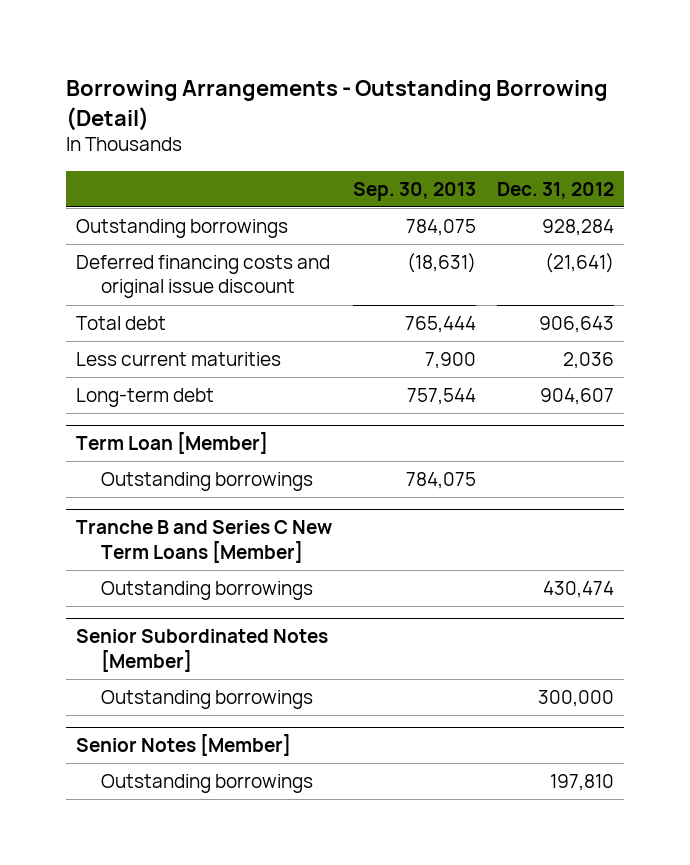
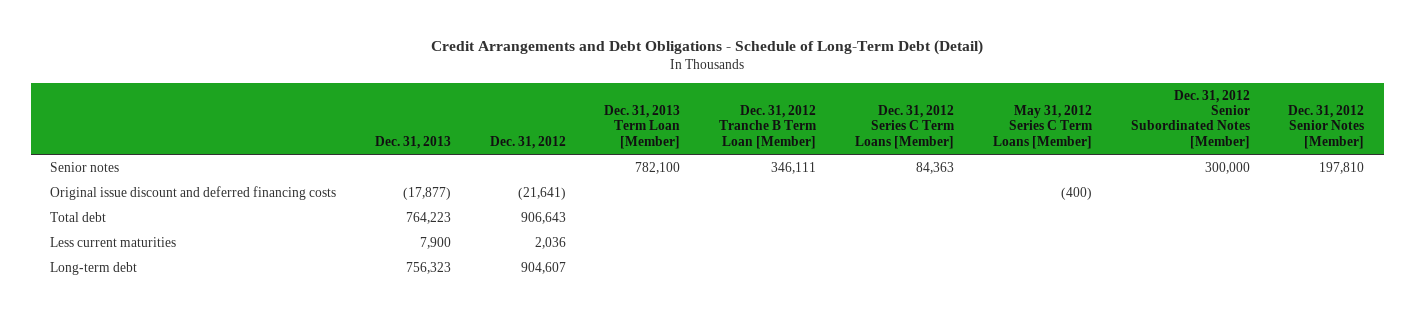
[66,79,609,131] Borrowing Arrangements - Outstanding Borrowing (Detail) -> [431,40,984,56] Credit Arrangements and Debt Obligations - Schedule of Long-Term Debt (Detail)
[353,181,477,201] Sep. 30, 2013 -> none
none -> [374,135,451,149] Dec. 31, 2013
none -> [604,104,681,149] Dec. 31, 2013 Term Loan [Member]
none -> [719,104,818,149] Dec. 31, 2012 Tranche B Term Loan [Member]
none -> [855,104,956,149] Dec. 31, 2012 Series C Term Loans [Member]
none -> [992,104,1093,149] May 31, 2012 Series C Term Loans [Member]
none -> [1130,89,1250,149] Dec. 31, 2012 Senior Subordinated Notes [Member]
none -> [1288,104,1365,149] Dec. 31, 2012 Senior Notes [Member]
[76,219,289,239] Outstanding borrowings -> none
none -> [50,161,120,172] Senior notes
[76,255,331,299] Deferred financing costs and original issue discount -> [50,185,337,200] Original issue discount and deferred financing costs
[76,432,269,455] Term Loan [Member] -> none
[101,472,314,492] Outstanding borrowings -> none
[76,520,333,563] Tranche B and Series C New Term Loans [Member] -> none
[101,581,314,601] Outstanding borrowings -> none
[76,629,329,672] Senior Subordinated Notes [Member] -> none
[101,690,314,710] Outstanding borrowings -> none
[76,734,292,757] Senior Notes [Member] -> none
[101,774,314,794] Outstanding borrowings -> none

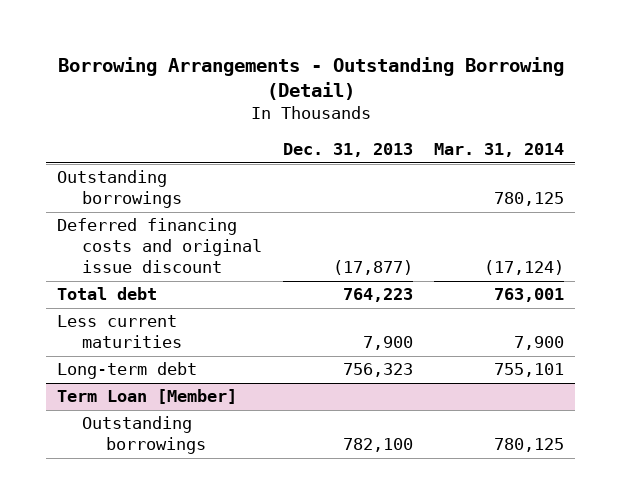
[431,40,984,56] Credit Arrangements and Debt Obligations - Schedule of Long-Term Debt (Detail) -> [57,56,564,101] Borrowing Arrangements - Outstanding Borrowing (Detail)
[489,135,566,149] Dec. 31, 2012 -> none
[604,104,681,149] Dec. 31, 2013 Term Loan [Member] -> none
[719,104,818,149] Dec. 31, 2012 Tranche B Term Loan [Member] -> none
[855,104,956,149] Dec. 31, 2012 Series C Term Loans [Member] -> none
[992,104,1093,149] May 31, 2012 Series C Term Loans [Member] -> none
[1130,89,1250,149] Dec. 31, 2012 Senior Subordinated Notes [Member] -> none
[1288,104,1365,149] Dec. 31, 2012 Senior Notes [Member] -> none
none -> [434,143,565,158] Mar. 31, 2014
[50,161,120,172] Senior notes -> none
none -> [56,170,182,209] Outstanding borrowings
[50,185,337,200] Original issue discount and deferred financing costs -> [56,218,262,274] Deferred financing costs and original issue discount
none -> [56,389,237,405] Term Loan [Member]
none -> [81,416,207,455] Outstanding borrowings

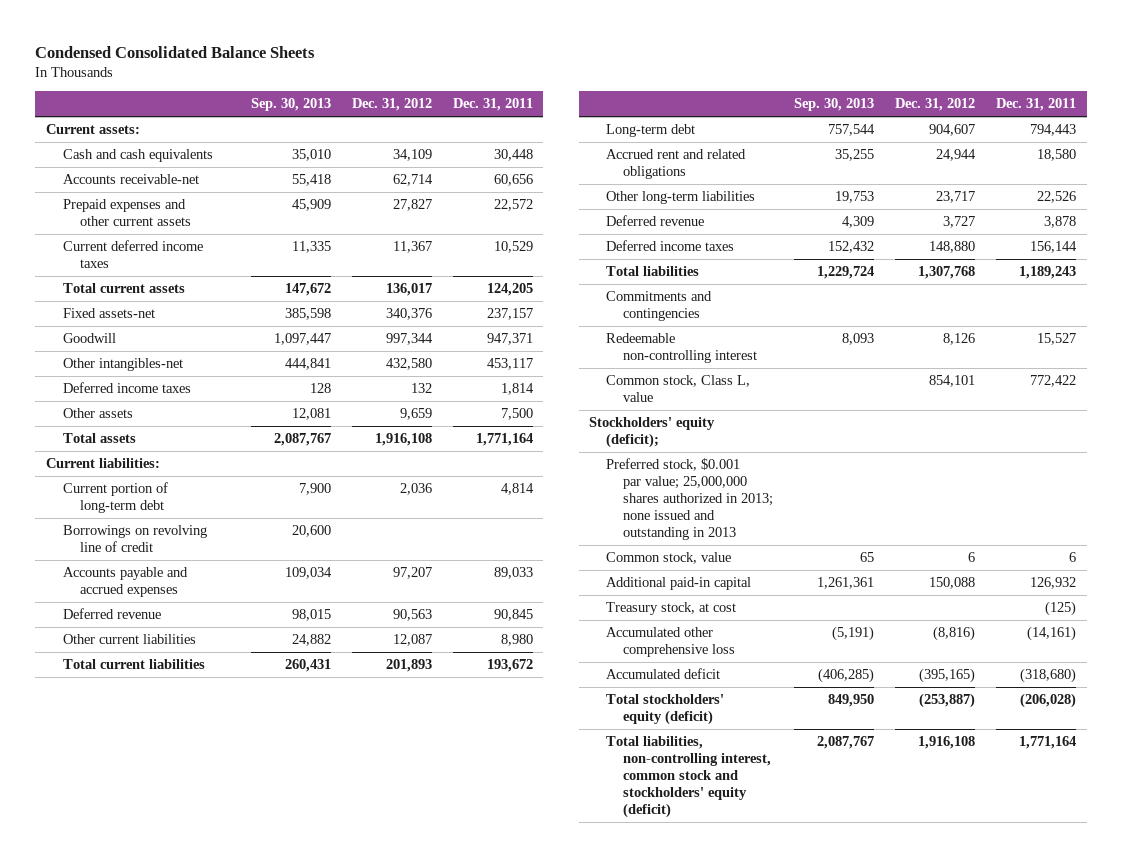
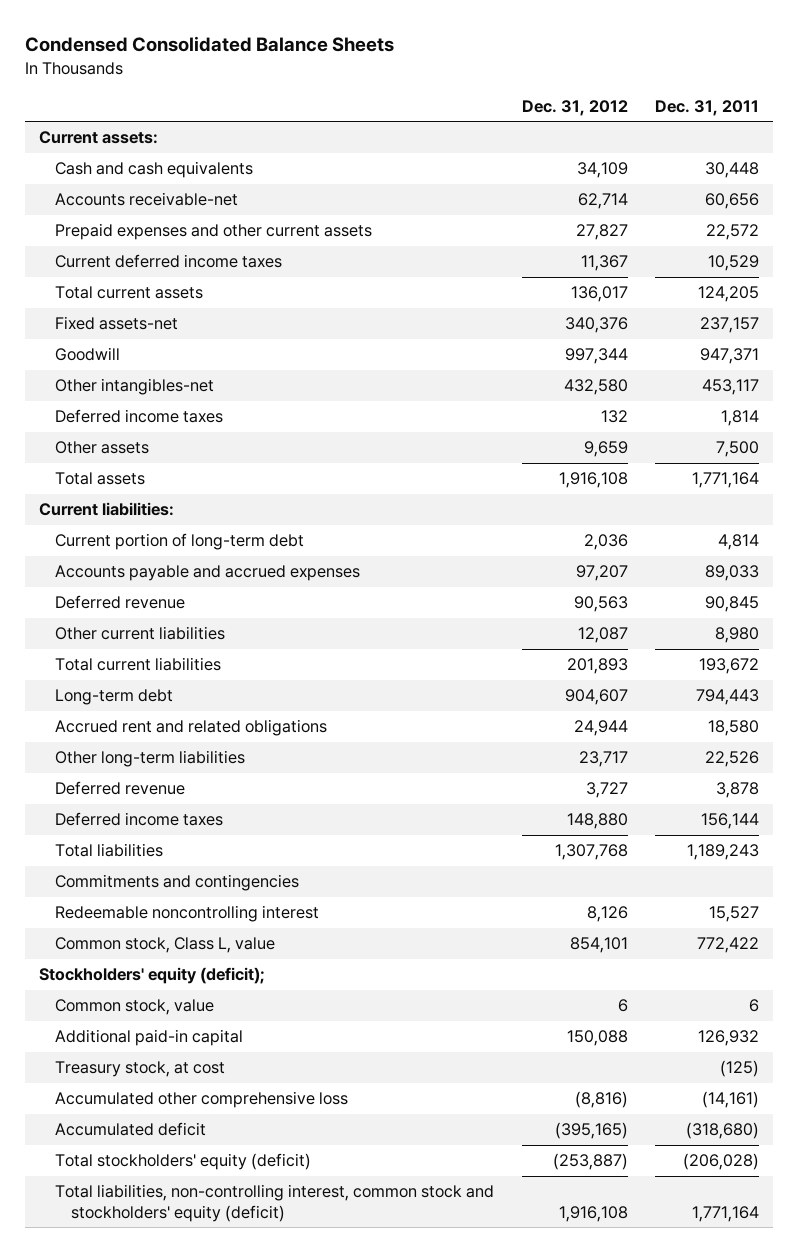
[250,98,331,112] Sep. 30, 2013 -> none
[62,525,207,553] Borrowings on revolving line of credit -> none
[606,333,758,364] Redeemable non-controlling interest -> [55,905,320,923] Redeemable noncontrolling interest
[606,458,774,540] Preferred stock, $0.001 par value; 25,000,000 shares authorized in 2013; none issued and outstanding in 2013 -> none

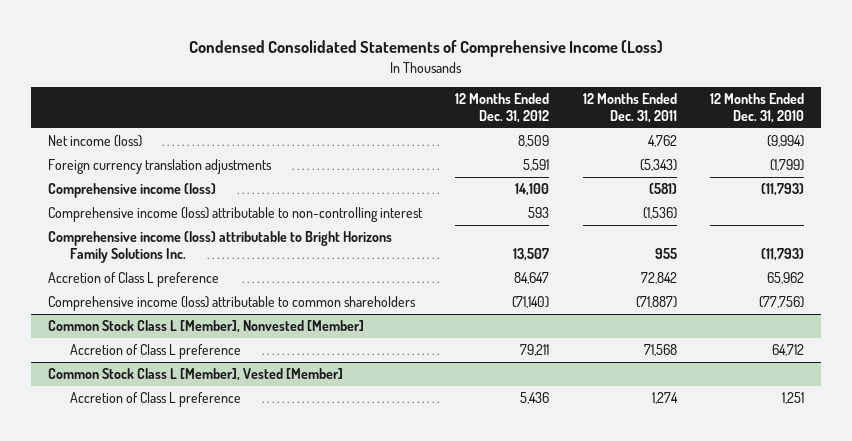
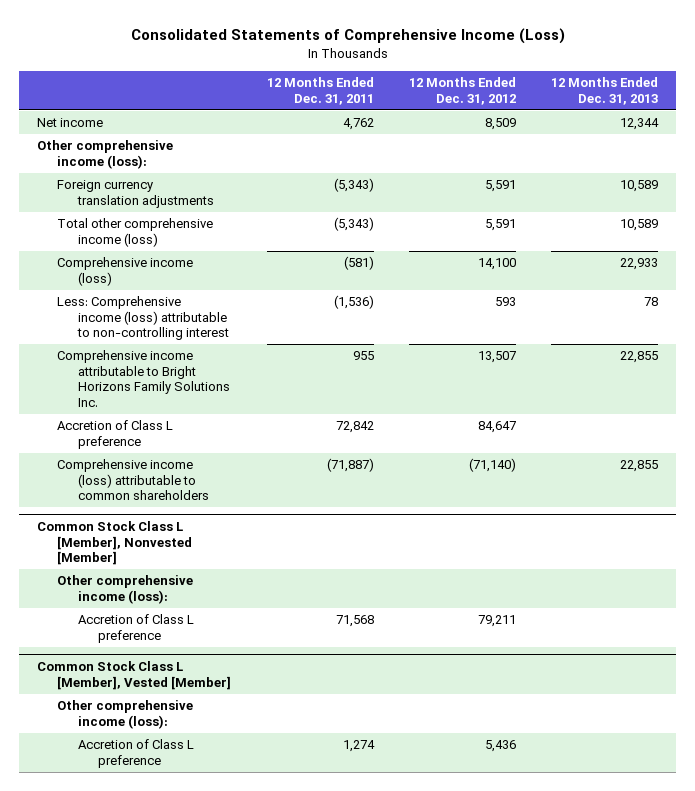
[189,40,664,58] Condensed Consolidated Statements of Comprehensive Income (Loss) -> [130,27,565,44] Consolidated Statements of Comprehensive Income (Loss)
[710,93,805,123] 12 Months Ended Dec. 31, 2010 -> none
none -> [551,77,659,105] 12 Months Ended Dec. 31, 2013
[47,135,142,148] Net income (loss) -> [37,118,104,128] Net income
none -> [37,140,174,169] Other comprehensive income (loss):
none -> [57,218,214,247] Total other comprehensive income (loss)
[47,207,423,223] Comprehensive income (loss) attributable to non-controlling interest -> [57,296,229,341] Less: Comprehensive income (loss) attributable to non-controlling interest
[47,231,392,263] Comprehensive income (loss) attributable to Bright Horizons Family Solutions Inc. -> [57,350,230,407] Comprehensive income attributable to Bright Horizons Family Solutions Inc.
none -> [57,575,194,604] Other comprehensive income (loss):
none -> [57,700,194,729] Other comprehensive income (loss):

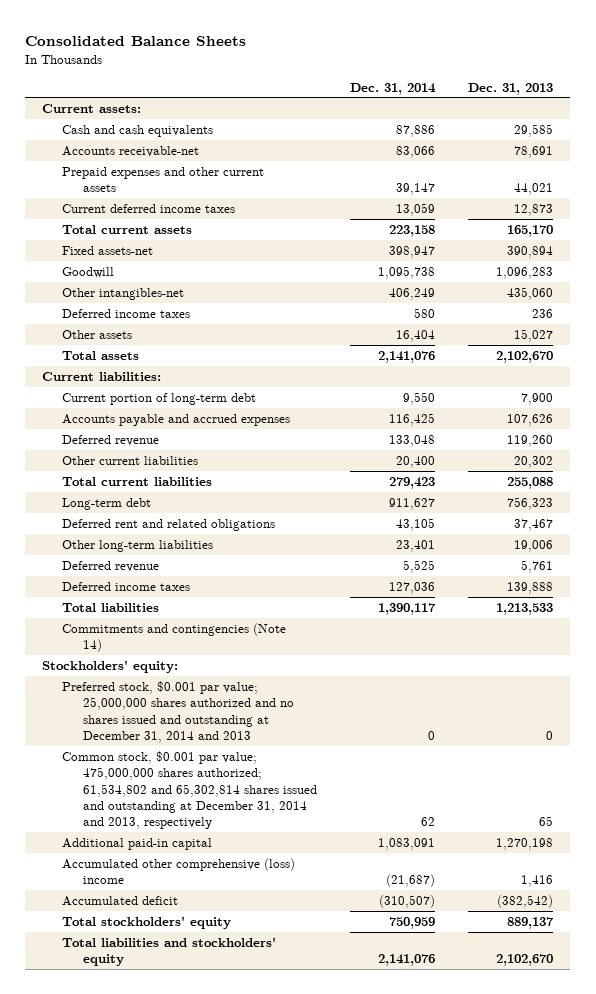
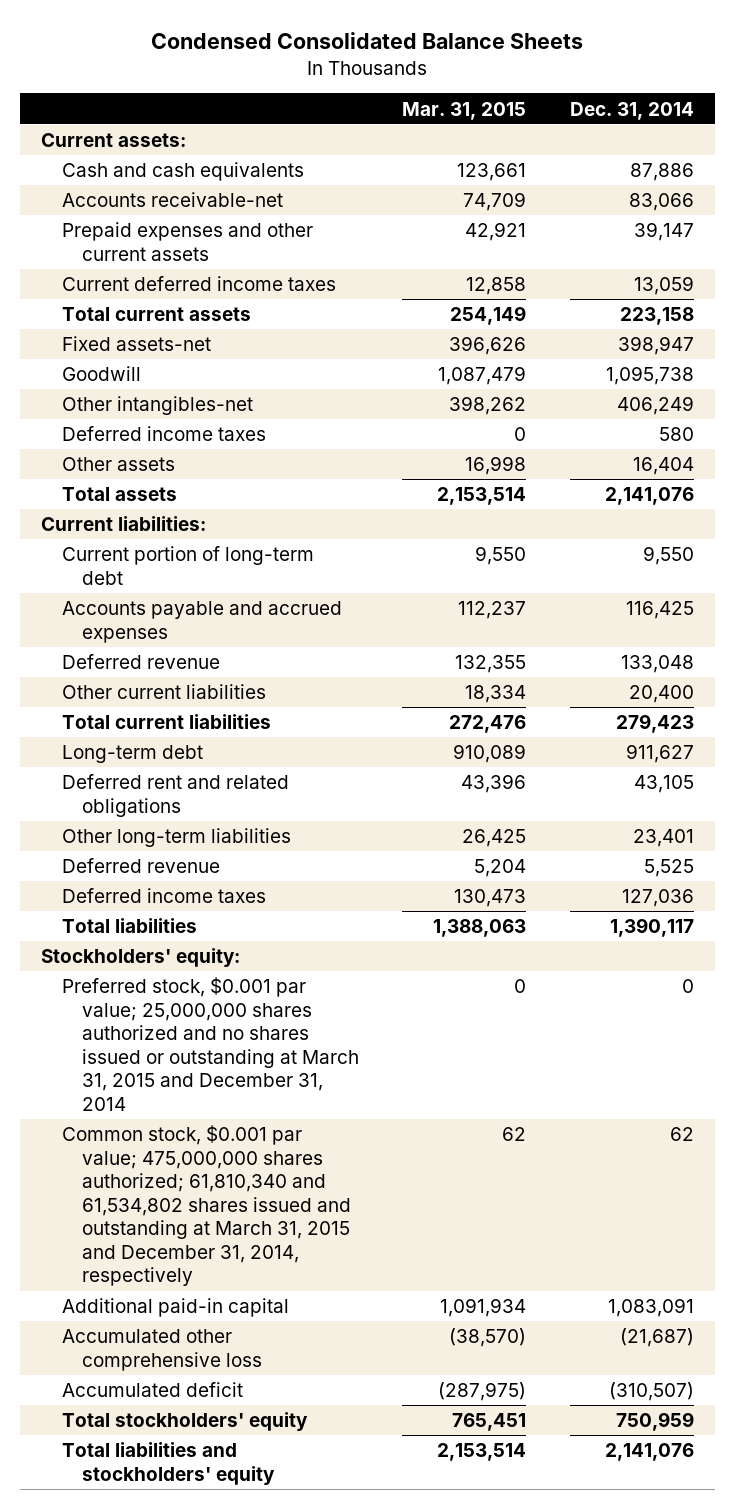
[25,35,247,46] Consolidated Balance Sheets -> [151,32,584,50] Condensed Consolidated Balance Sheets
[468,82,554,95] Dec. 31, 2013 -> none
none -> [402,101,527,120] Mar. 31, 2015
[62,622,287,653] Commitments and contingencies (Note 14) -> none
[62,680,294,744] Preferred stock, $0.001 par value; 25,000,000 shares authorized and no shares issued and outstanding at December 31, 2014 and 2013 -> [61,977,360,1111] Preferred stock, $0.001 par value; 25,000,000 shares authorized and no shares issued or outstanding at March 31, 2015 and December 31, 2014
[62,750,317,830] Common stock, $0.001 par value; 475,000,000 shares authorized; 61,534,802 and 65,302,814 shares issued and outstanding at December 31, 2014 and 2013, respectively -> [61,1125,352,1287] Common stock, $0.001 par value; 475,000,000 shares authorized; 61,810,340 and 61,534,802 shares issued and outstanding at March 31, 2015 and December 31, 2014, respectively
[62,857,296,885] Accumulated other comprehensive (loss) income -> [61,1329,263,1371] Accumulated other comprehensive loss

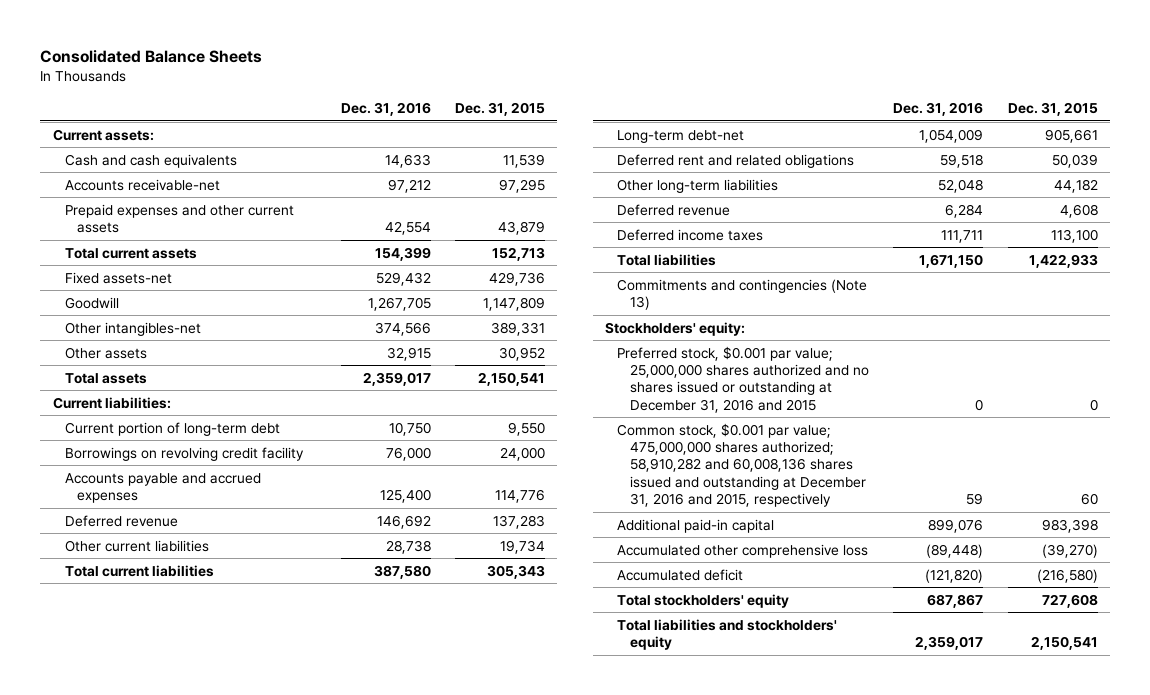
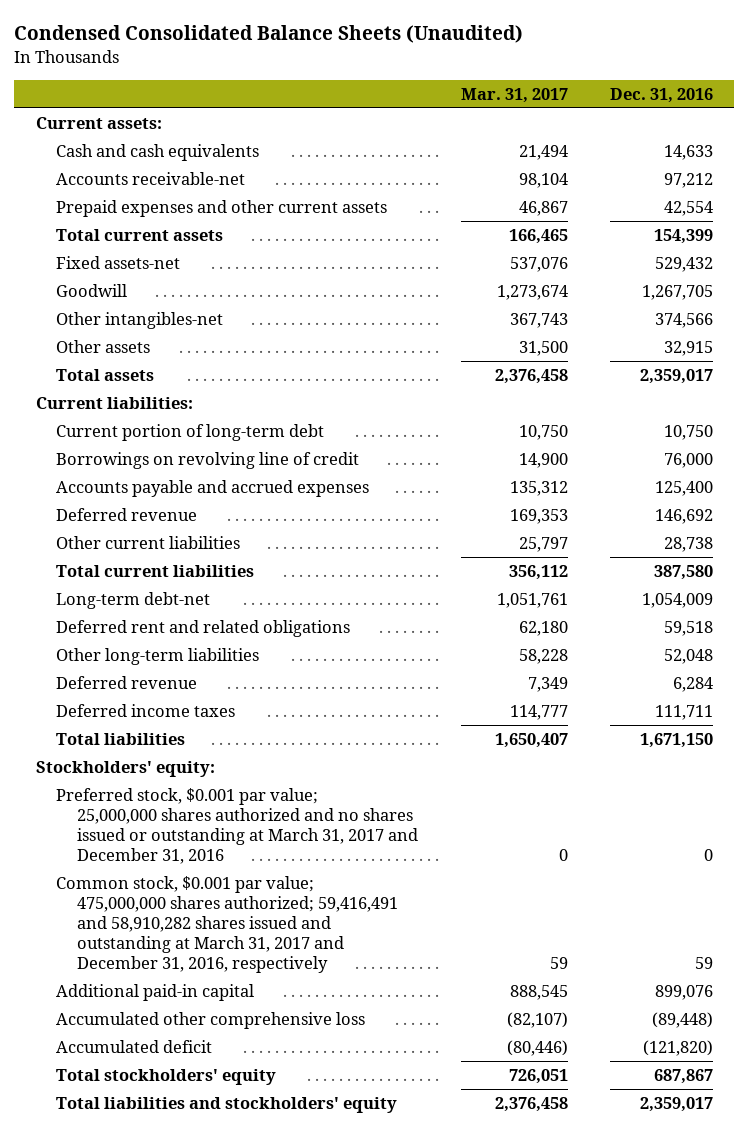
[40,50,263,64] Consolidated Balance Sheets -> [14,25,524,44] Condensed Consolidated Balance Sheets (Unaudited)
[455,102,546,117] Dec. 31, 2015 -> none
none -> [460,87,568,103] Mar. 31, 2017
[64,446,304,461] Borrowings on revolving credit facility -> [56,451,360,469] Borrowings on revolving line of credit
[617,278,868,311] Commitments and contingencies (Note 13) -> none
[617,345,869,413] Preferred stock, $0.001 par value; 25,000,000 shares authorized and no shares issued or outstanding at December 31, 2016 and 2015 -> [56,787,419,865] Preferred stock, $0.001 par value; 25,000,000 shares authorized and no shares issued or outstanding at March 31, 2017 and December 31, 2016
[617,422,866,508] Common stock, $0.001 par value; 475,000,000 shares authorized; 58,910,282 and 60,008,136 shares issued and outstanding at December 31, 2016 and 2015, respectively -> [56,875,399,974] Common stock, $0.001 par value; 475,000,000 shares authorized; 59,416,491 and 58,910,282 shares issued and outstanding at March 31, 2017 and December 31, 2016, respectively

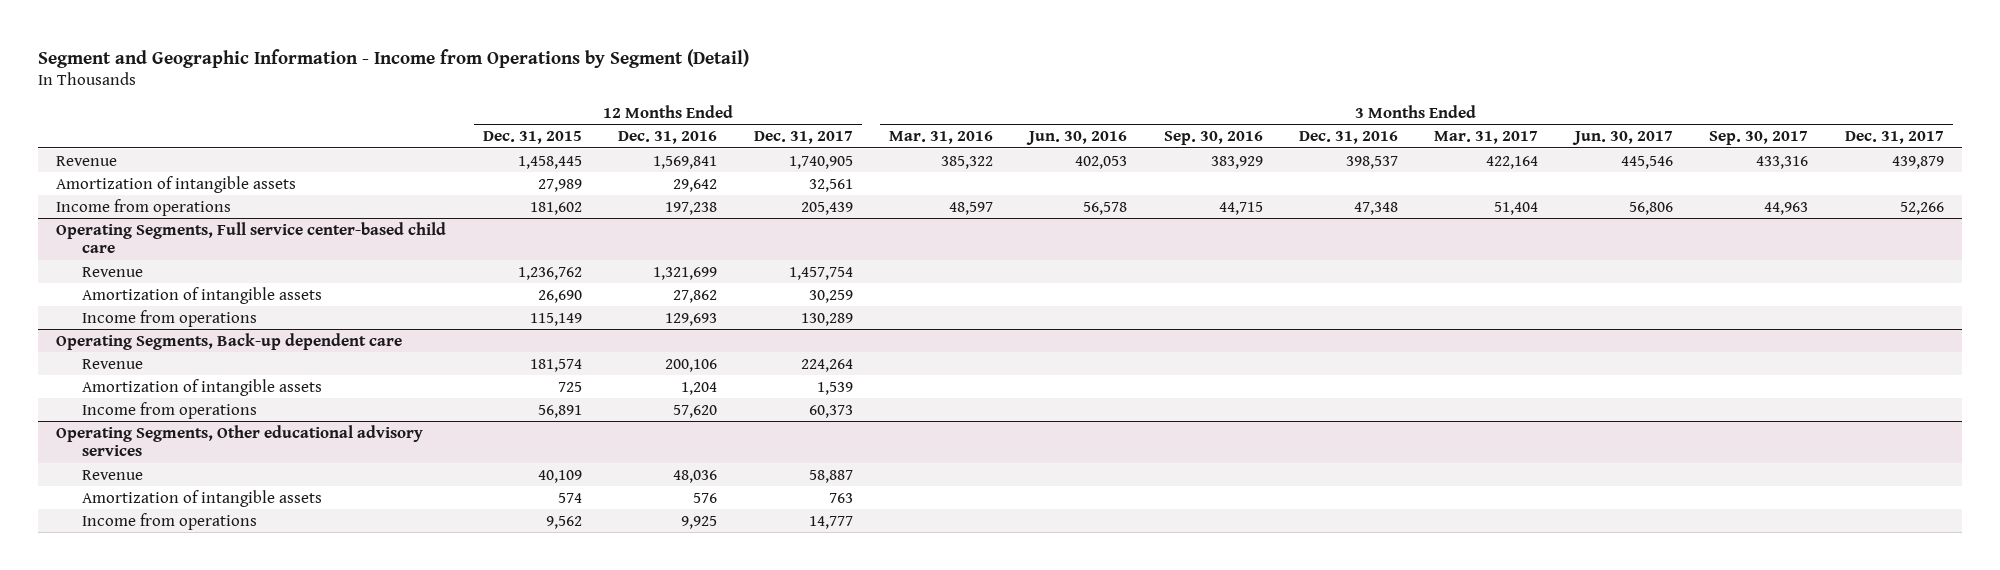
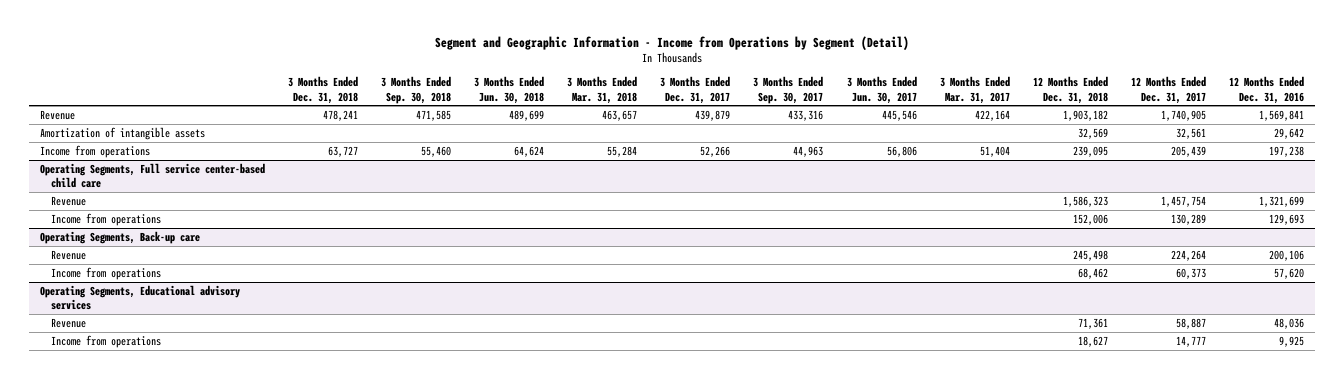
[482,131,582,145] Dec. 31, 2015 -> none
[888,131,993,145] Mar. 31, 2016 -> none
[1026,131,1128,146] Jun. 30, 2016 -> none
[1163,131,1263,146] Sep. 30, 2016 -> none
[1299,131,1399,145] Dec. 31, 2016 -> none
none -> [288,76,359,104] 3 Months Ended Dec. 31, 2018
none -> [381,76,452,104] 3 Months Ended Sep. 30, 2018
none -> [474,76,545,104] 3 Months Ended Jun. 30, 2018
none -> [567,76,638,104] 3 Months Ended Mar. 31, 2018
none -> [1032,76,1108,104] 12 Months Ended Dec. 31, 2018
[81,286,322,304] Amortization of intangible assets -> none
[56,332,403,350] Operating Segments, Back-up dependent care -> [40,230,201,244] Operating Segments, Back-up care
[81,378,322,396] Amortization of intangible assets -> none
[56,424,424,457] Operating Segments, Other educational advisory services -> [40,284,241,311] Operating Segments, Educational advisory services
[81,489,322,507] Amortization of intangible assets -> none

